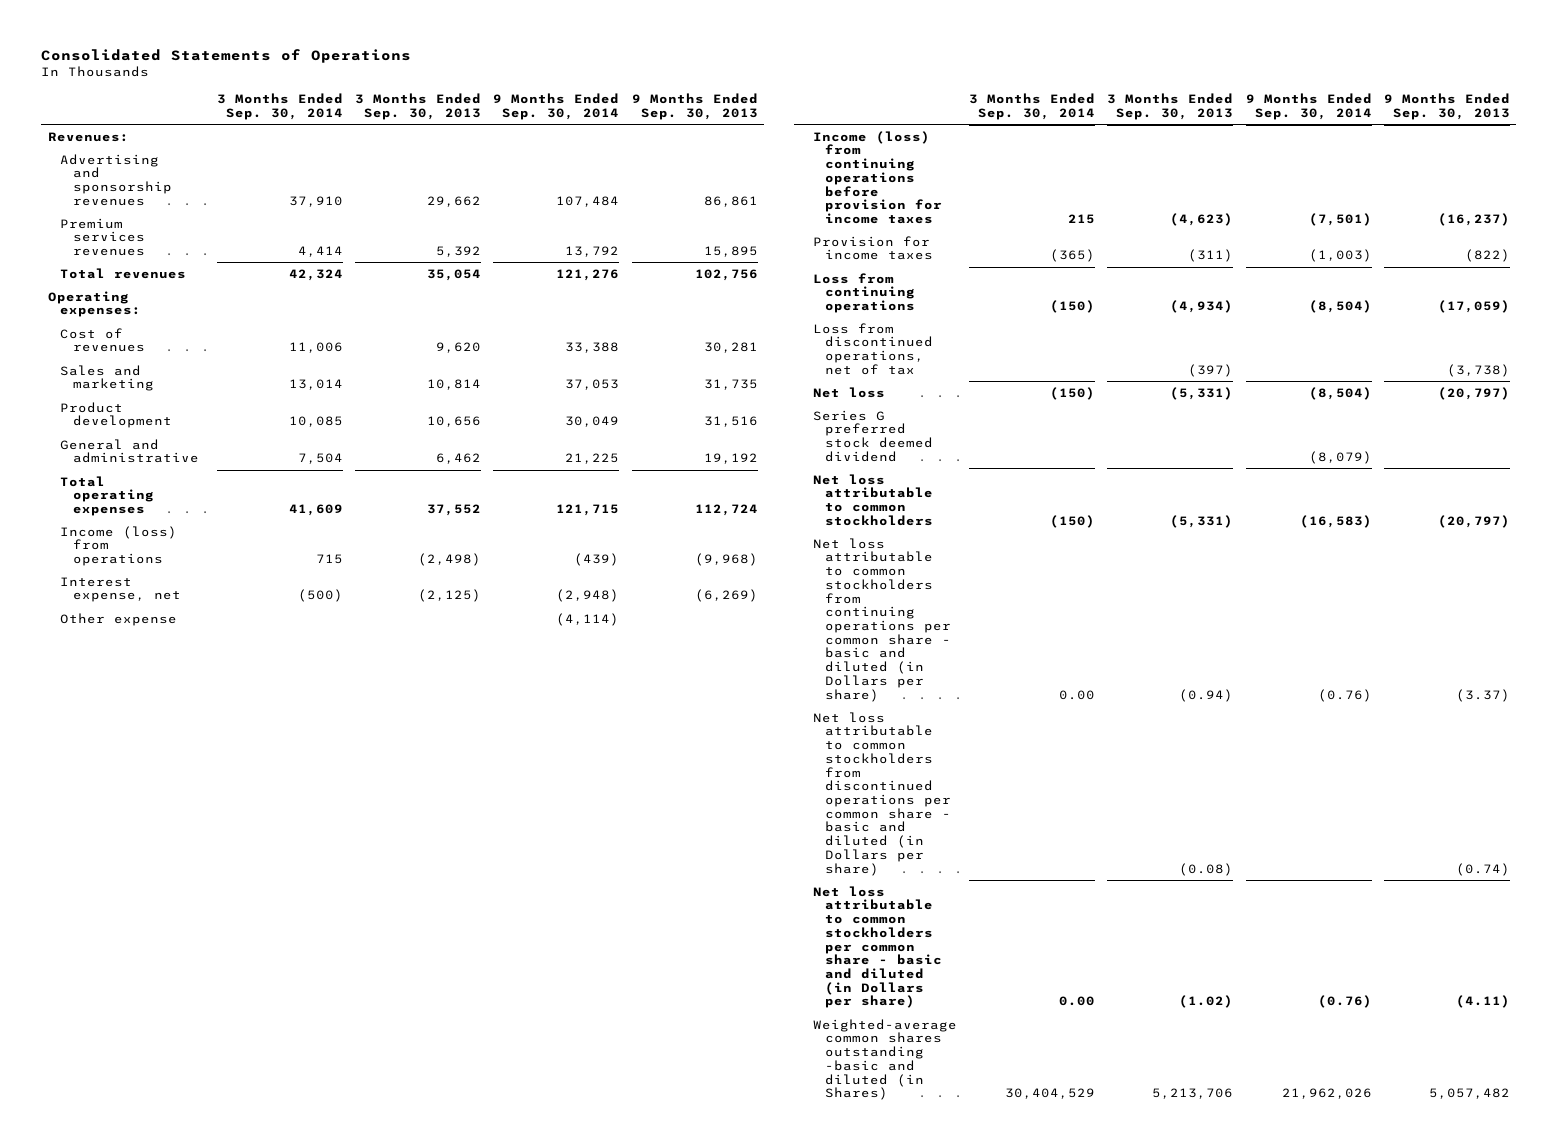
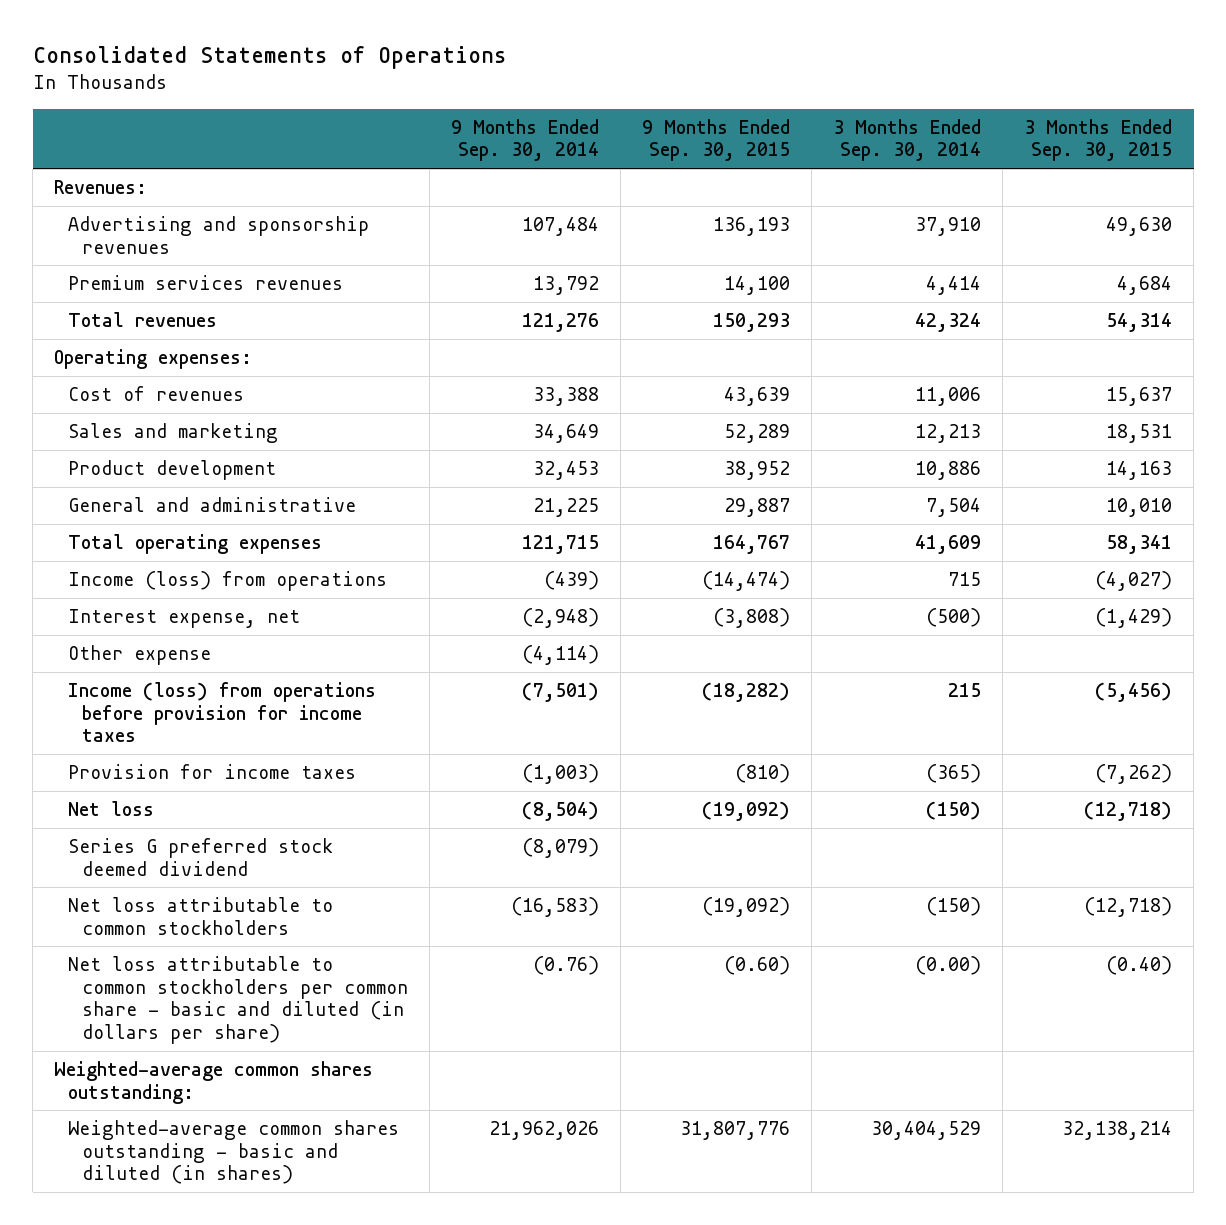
[355,93,482,121] 3 Months Ended Sep. 30, 2013 -> none
[631,93,758,121] 9 Months Ended Sep. 30, 2013 -> none
none -> [641,118,790,162] 9 Months Ended Sep. 30, 2015
none -> [1024,118,1173,162] 3 Months Ended Sep. 30, 2015
[288,379,343,391] 13,014 -> [915,424,982,444] 12,213
[565,379,620,391] 37,053 -> [532,424,599,444] 34,649
[288,416,343,428] 10,085 -> [915,461,982,481] 10,886
[565,416,620,428] 30,049 -> [532,461,599,481] 32,453
[812,130,943,225] Income (loss) from continuing operations before provision for income taxes -> [68,682,377,743] Income (loss) from operations before provision for income taxes
[812,272,916,314] Loss from continuing operations -> none
[812,322,934,375] Loss from discontinued operations, net of tax -> none
[812,537,952,702] Net loss attributable to common stockholders from continuing operations per common share - basic and diluted (in Dollars per share) -> none
[812,711,952,876] Net loss attributable to common stockholders from discontinued operations per common share - basic and diluted (in Dollars per share) -> none
[812,885,943,1009] Net loss attributable to common stockholders per common share - basic and diluted (in Dollars per share) -> [68,956,408,1044] Net loss attributable to common stockholders per common share - basic and diluted (in dollars per share)
[1058,996,1095,1007] 0.00 -> [915,956,982,976] (0.00)
none -> [54,1061,374,1104] Weighted-average common shares outstanding:
[812,1018,957,1101] Weighted-average common shares outstanding -basic and diluted (in Shares) -> [68,1120,400,1185] Weighted-average common shares outstanding - basic and diluted (in shares)

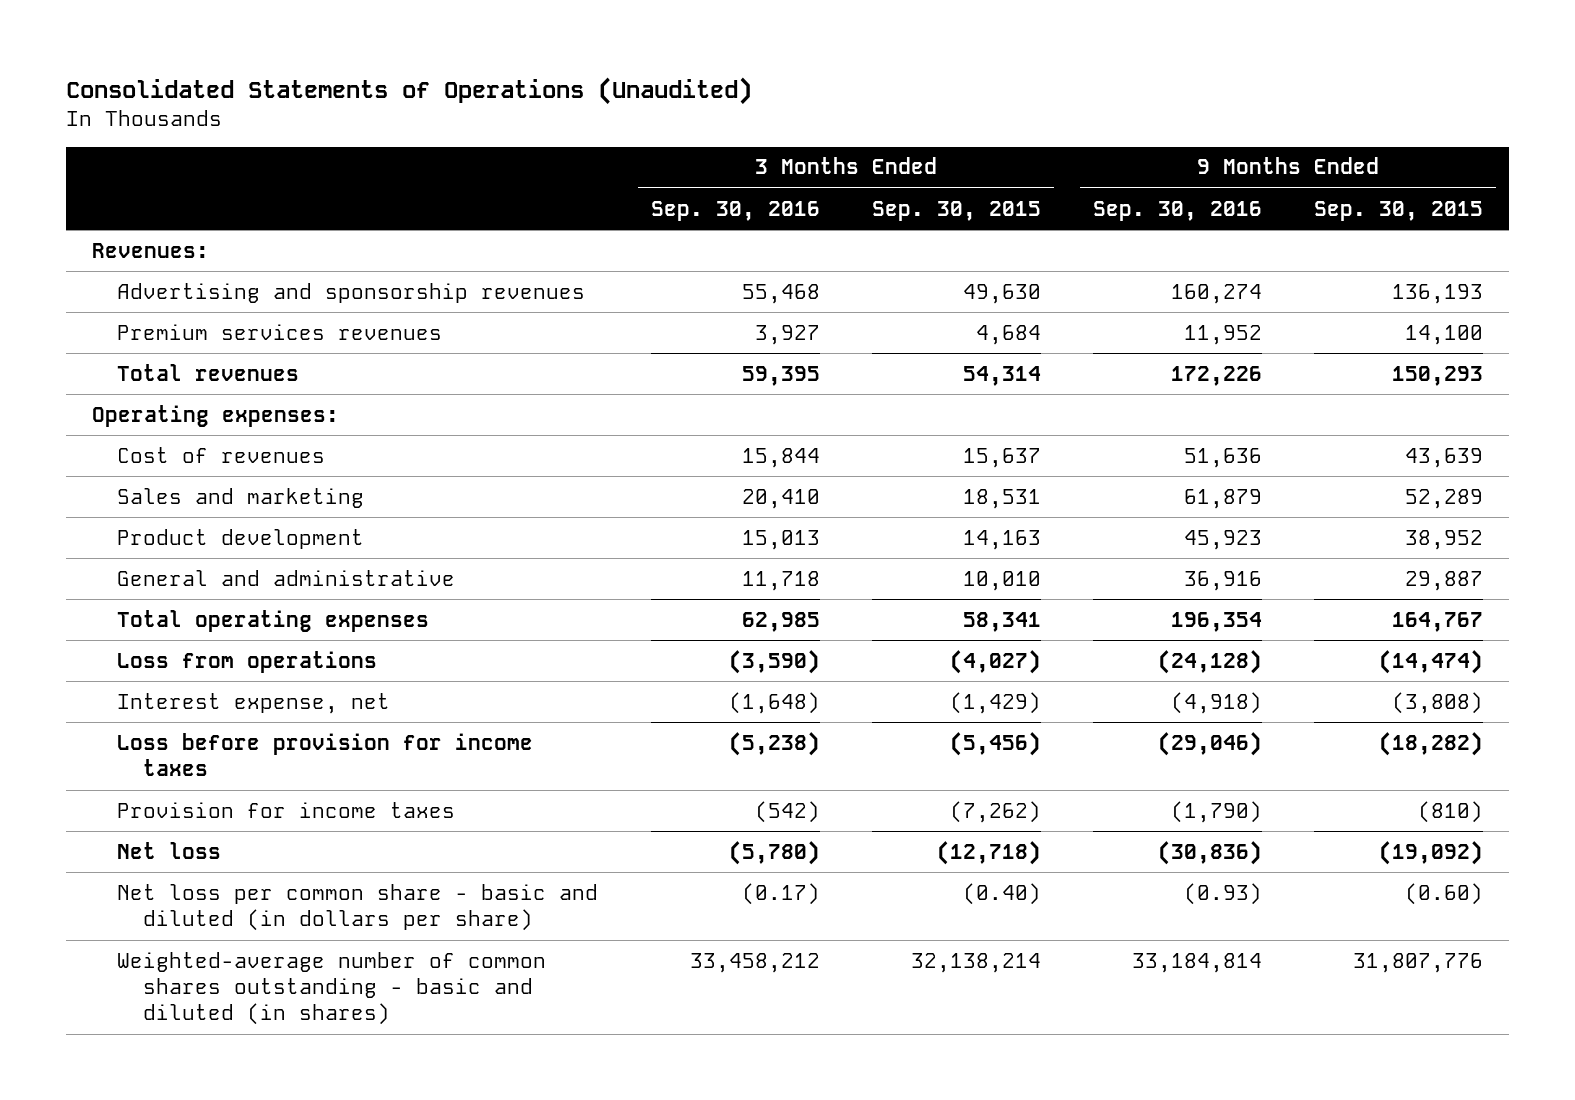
[32,45,506,69] Consolidated Statements of Operations -> [65,76,752,105] Consolidated Statements of Operations (Unaudited)
[450,118,599,162] 9 Months Ended Sep. 30, 2014 -> none
[833,118,982,162] 3 Months Ended Sep. 30, 2014 -> none
none -> [650,200,820,221] Sep. 30, 2016
none -> [1092,200,1262,221] Sep. 30, 2016
[68,571,388,592] Income (loss) from operations -> [117,650,378,673] Loss from operations
[68,645,212,666] Other expense -> none
[68,682,377,743] Income (loss) from operations before provision for income taxes -> [117,732,534,777] Loss before provision for income taxes
[68,838,334,876] Series G preferred stock deemed dividend -> none
[68,897,334,935] Net loss attributable to common stockholders -> none
[54,1061,374,1104] Weighted-average common shares outstanding: -> none
[68,956,408,1044] Net loss attributable to common stockholders per common share - basic and diluted (in dollars per share) -> [117,883,599,932] Net loss per common share - basic and diluted (in dollars per share)
[68,1120,400,1185] Weighted-average common shares outstanding - basic and diluted (in shares) -> [117,951,547,1026] Weighted-average number of common shares outstanding - basic and diluted (in shares)

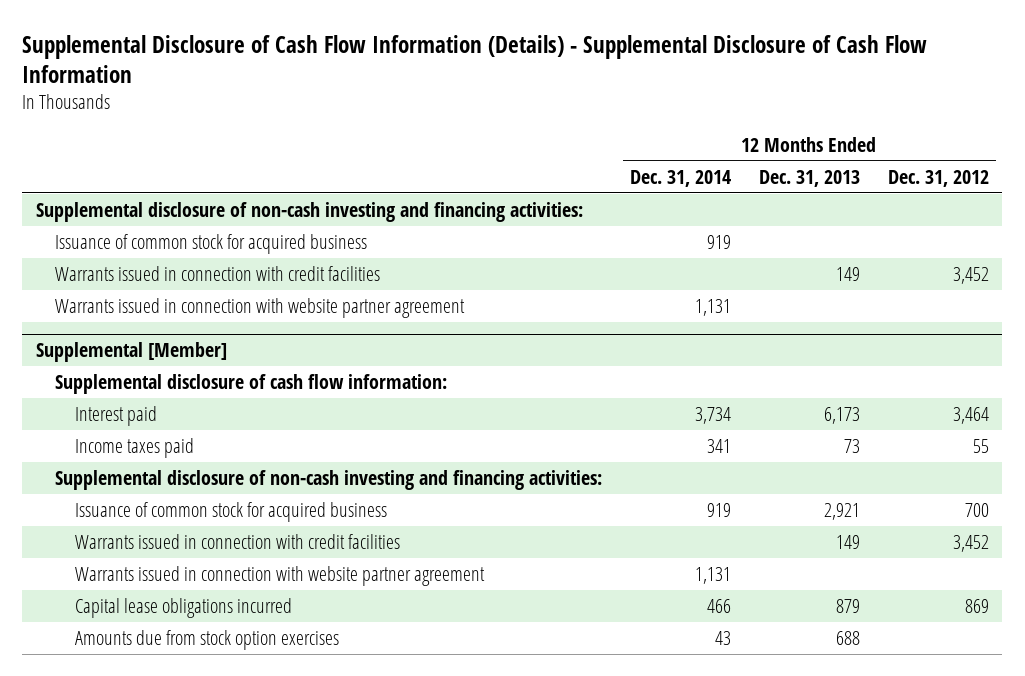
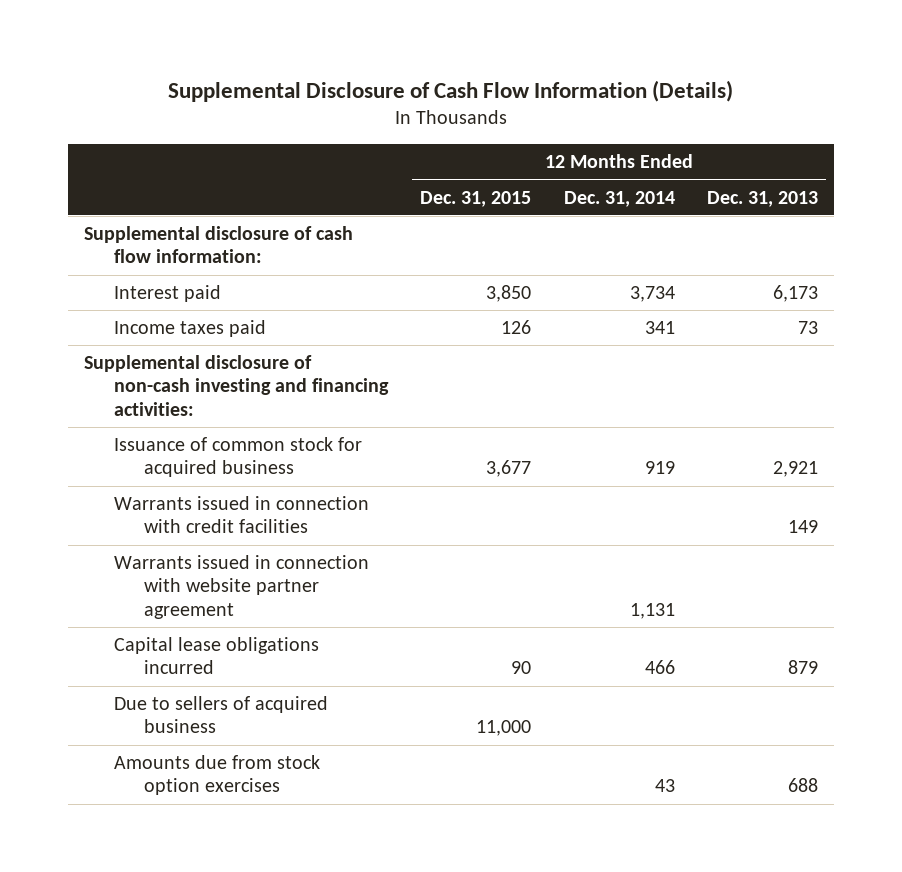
[22,34,928,83] Supplemental Disclosure of Cash Flow Information (Details) - Supplemental Disclosure of Cash Flow Information -> [168,80,734,103] Supplemental Disclosure of Cash Flow Information (Details)
[887,169,989,187] Dec. 31, 2012 -> none
none -> [420,190,532,207] Dec. 31, 2015
[36,201,584,222] Supplemental disclosure of non-cash investing and financing activities: -> none
[55,233,368,254] Issuance of common stock for acquired business -> none
[55,265,381,281] Warrants issued in connection with credit facilities -> none
[55,297,466,318] Warrants issued in connection with website partner agreement -> none
[36,342,228,363] Supplemental [Member] -> none
none -> [113,696,328,734] Due to sellers of acquired business

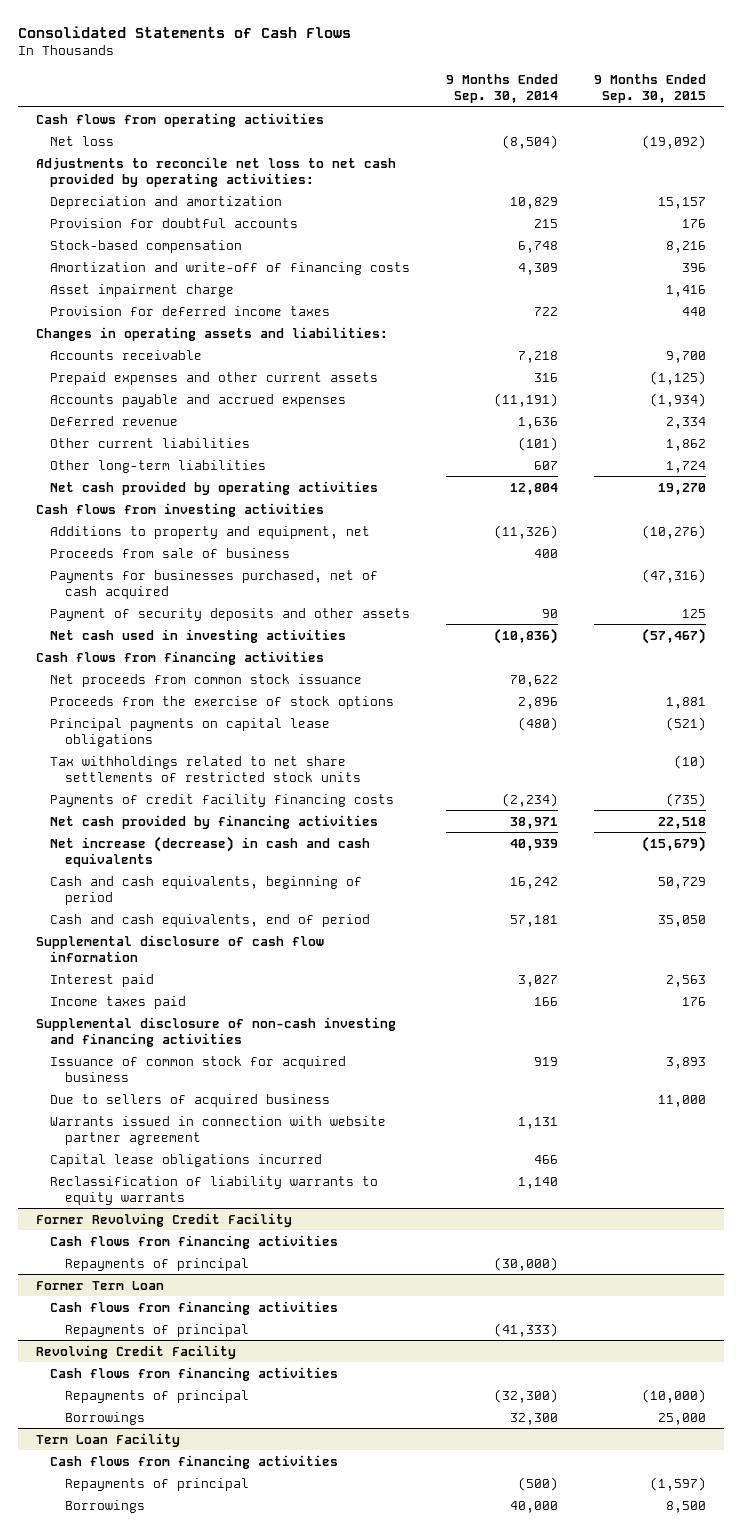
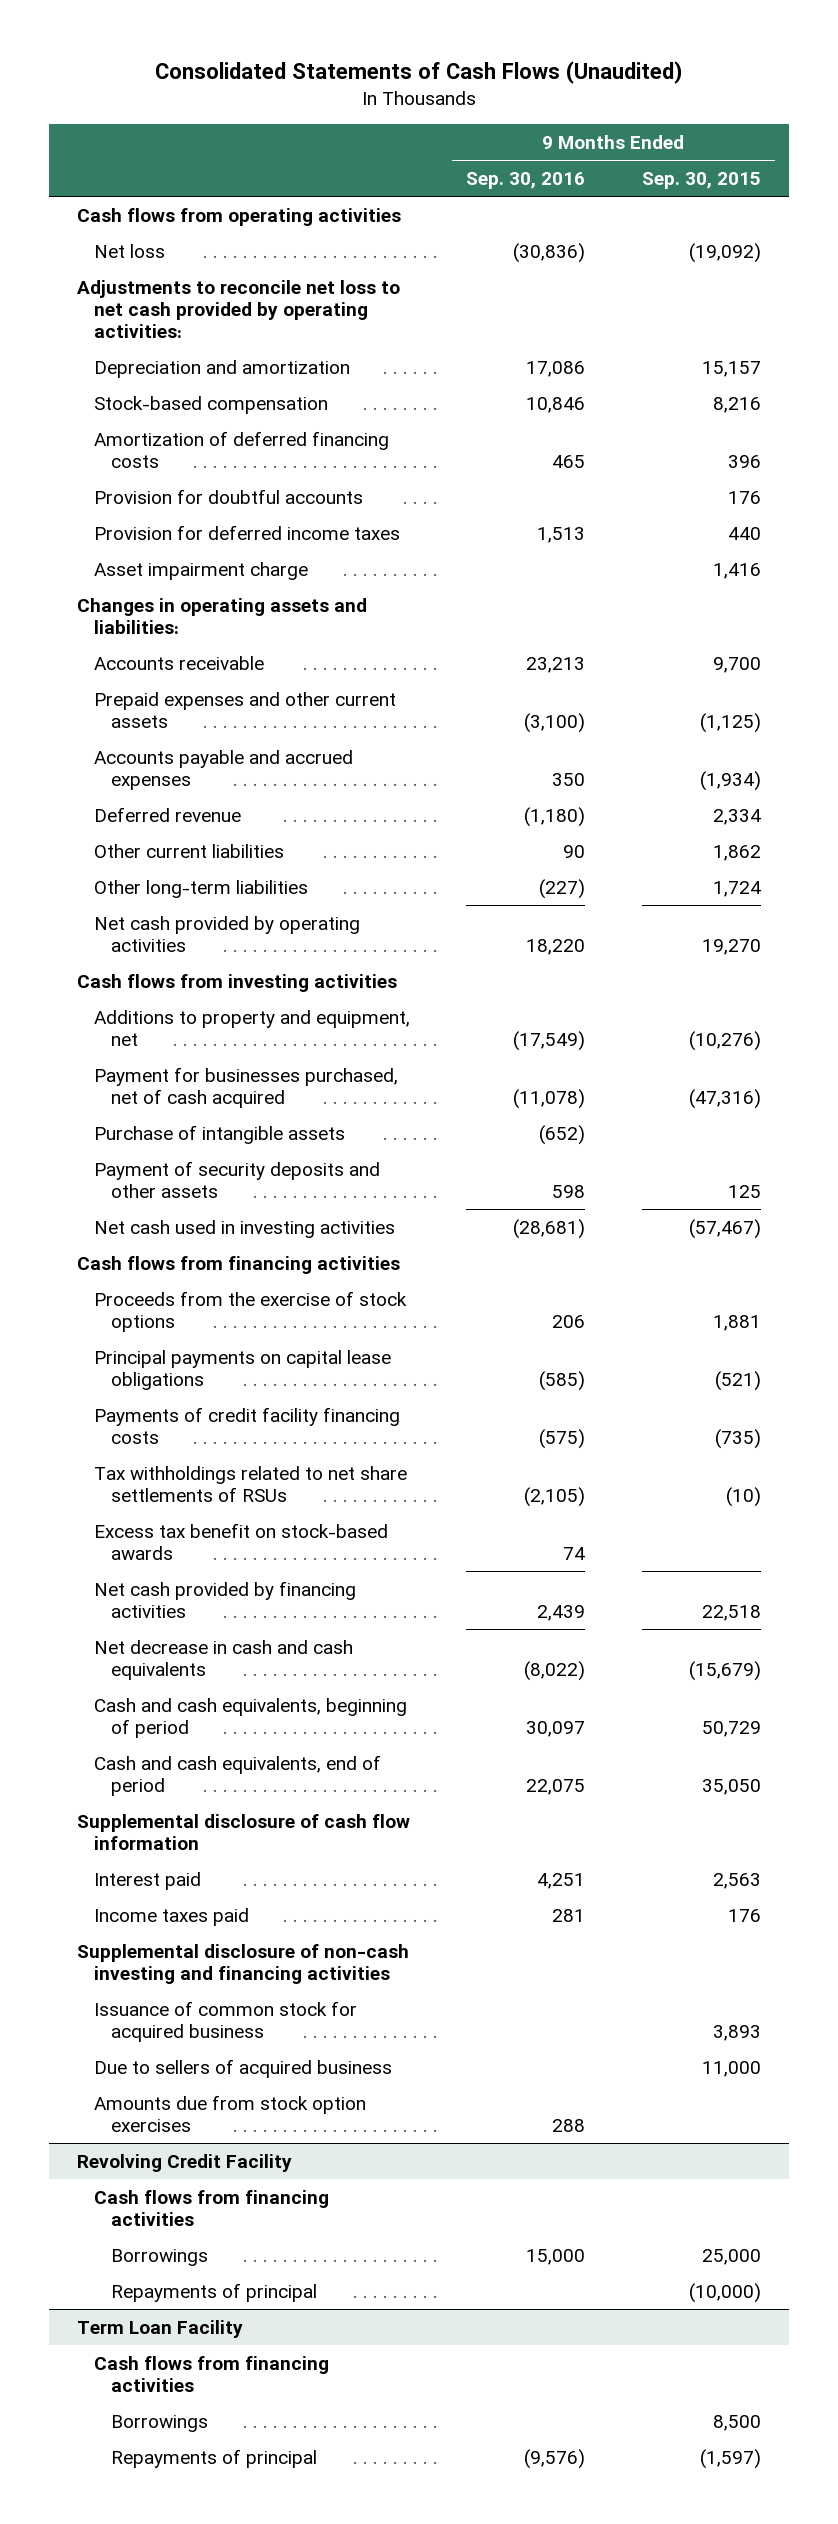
[17,25,351,38] Consolidated Statements of Cash Flows -> [154,60,683,84] Consolidated Statements of Cash Flows (Unaudited)
[446,74,559,104] 9 Months Ended Sep. 30, 2014 -> none
none -> [466,171,586,189] Sep. 30, 2016
[50,261,411,275] Amortization and write-off of financing costs -> [94,430,390,468] Amortization of deferred financing costs
[50,217,299,228] Provision for doubtful accounts -> [94,488,364,504] Provision for doubtful accounts
[50,283,235,297] Asset impairment charge -> [94,561,309,580] Asset impairment charge
[50,547,291,558] Proceeds from sale of business -> none
[50,569,379,599] Payments for businesses purchased, net of cash acquired -> [94,1066,399,1108] Payment for businesses purchased, net of cash acquired
none -> [94,1124,346,1144] Purchase of intangible assets
[50,673,363,687] Net proceeds from common stock issuance -> none
[50,755,362,782] Tax withholdings related to net share settlements of restricted stock units -> none
none -> [94,1465,408,1502] Tax withholdings related to net share settlements of RSUs
none -> [94,1522,389,1560] Excess tax benefit on stock-based awards
[50,835,371,867] Net increase (decrease) in cash and cash equivalents -> [94,1639,354,1680] Net decrease in cash and cash equivalents
[50,1115,387,1145] Warrants issued in connection with website partner agreement -> none
[50,1153,323,1167] Capital lease obligations incurred -> none
[50,1175,379,1205] Reclassification of liability warrants to equity warrants -> none
[35,1212,292,1227] Former Revolving Credit Facility -> none
[50,1234,339,1249] Cash flows from financing activities -> none
[65,1257,250,1271] Repayments of principal -> none
[35,1280,164,1290] Former Term Loan -> none
[50,1300,339,1315] Cash flows from financing activities -> none
[65,1323,250,1337] Repayments of principal -> none
none -> [94,2094,367,2132] Amounts due from stock option exercises
[65,1389,250,1403] Repayments of principal -> [110,2282,317,2302] Repayments of principal
[65,1477,250,1491] Repayments of principal -> [110,2448,317,2468] Repayments of principal

